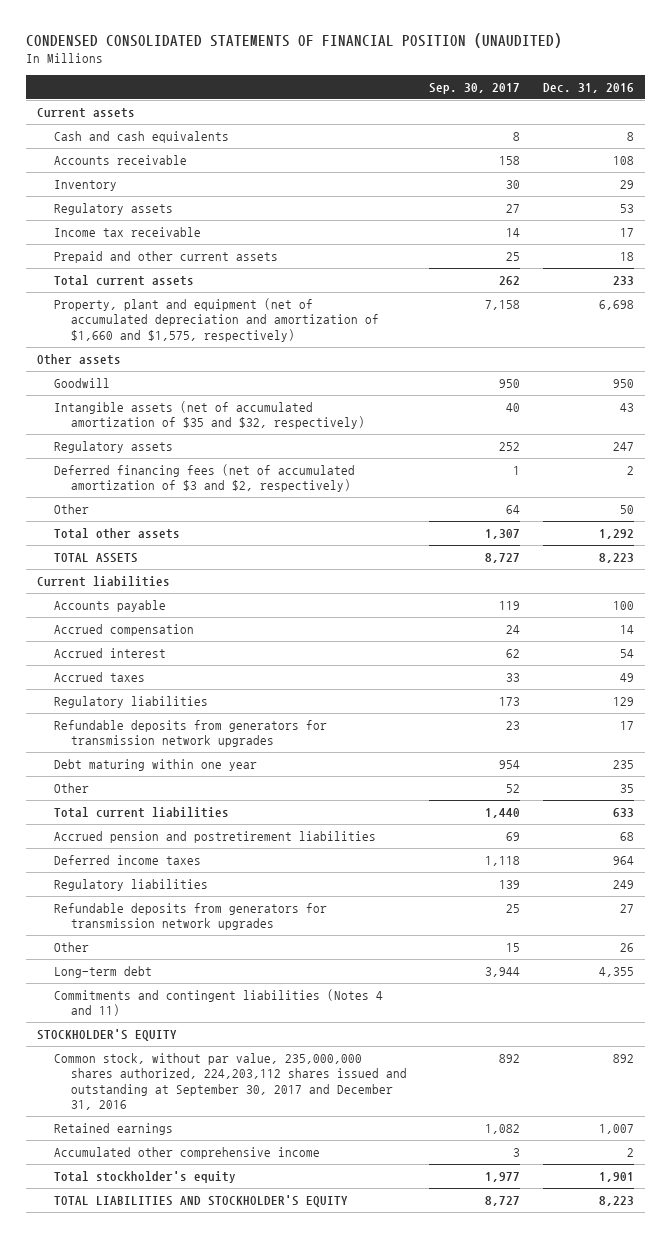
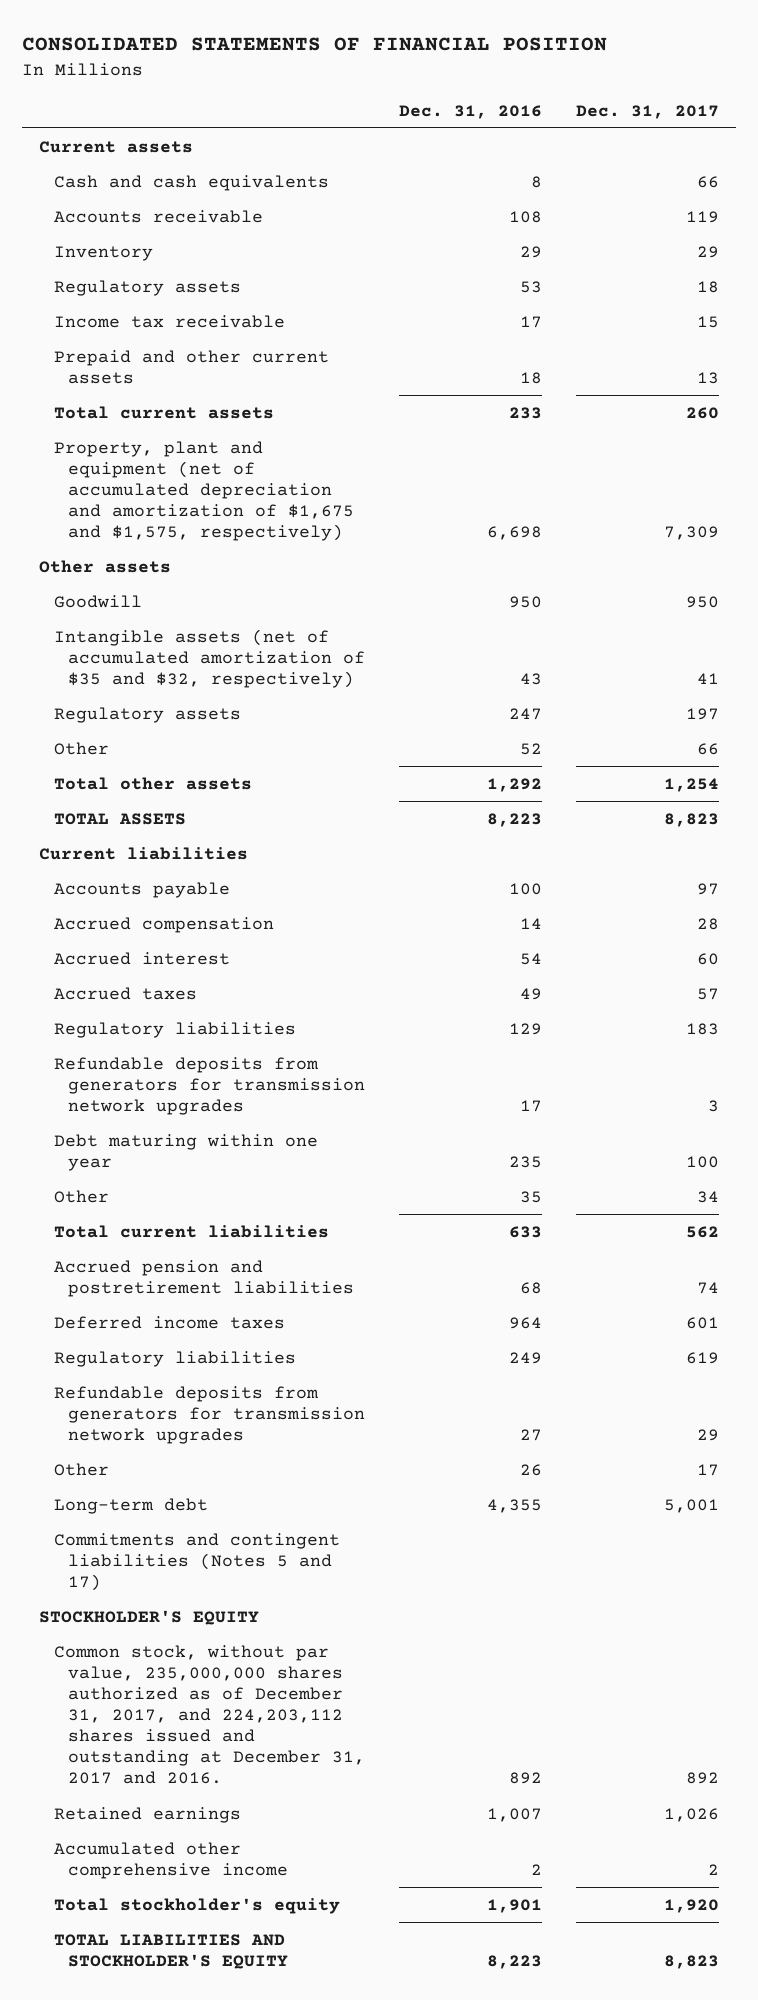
[25,33,562,49] CONDENSED CONSOLIDATED STATEMENTS OF FINANCIAL POSITION (UNAUDITED) -> [21,37,607,52] CONSOLIDATED STATEMENTS OF FINANCIAL POSITION
[429,83,521,95] Sep. 30, 2017 -> none
none -> [576,104,720,119] Dec. 31, 2017
[53,298,379,342] Property, plant and equipment (net of accumulated depreciation and amortization of $1,660 and $1,575, respectively) -> [53,440,355,542] Property, plant and equipment (net of accumulated depreciation and amortization of $1,675 and $1,575, respectively)
[53,464,355,493] Deferred financing fees (net of accumulated amortization of $3 and $2, respectively) -> none
[619,505,634,515] 50 -> [520,742,543,755] 52
[53,989,383,1017] Commitments and contingent liabilities (Notes 4 and 11) -> [53,1532,340,1591] Commitments and contingent liabilities (Notes 5 and 17)
[53,1053,407,1111] Common stock, without par value, 235,000,000 shares authorized, 224,203,112 shares issued and outstanding at September 30, 2017 and December 31, 2016 -> [53,1644,366,1785] Common stock, without par value, 235,000,000 shares authorized as of December 31, 2017, and 224,203,112 shares issued and outstanding at December 31, 2017 and 2016.

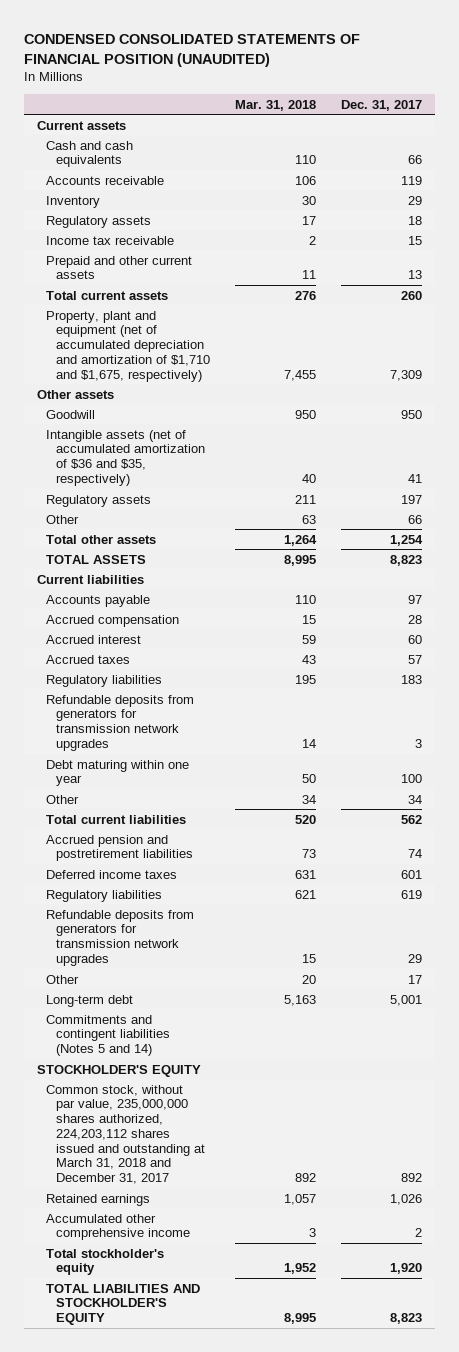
[21,37,607,52] CONSOLIDATED STATEMENTS OF FINANCIAL POSITION -> [24,33,361,67] CONDENSED CONSOLIDATED STATEMENTS OF FINANCIAL POSITION (UNAUDITED)
[399,104,543,119] Dec. 31, 2016 -> none
none -> [234,99,316,111] Mar. 31, 2018
[53,440,355,542] Property, plant and equipment (net of accumulated depreciation and amortization of $1,675 and $1,575, respectively) -> [46,310,210,382] Property, plant and equipment (net of accumulated depreciation and amortization of $1,710 and $1,675, respectively)
[53,628,366,688] Intangible assets (net of accumulated amortization of $35 and $32, respectively) -> [46,429,205,486] Intangible assets (net of accumulated amortization of $36 and $35, respectively)
[53,1532,340,1591] Commitments and contingent liabilities (Notes 5 and 17) -> [46,1014,170,1057] Commitments and contingent liabilities (Notes 5 and 14)
[53,1644,366,1785] Common stock, without par value, 235,000,000 shares authorized as of December 31, 2017, and 224,203,112 shares issued and outstanding at December 31, 2017 and 2016. -> [46,1084,205,1184] Common stock, without par value, 235,000,000 shares authorized, 224,203,112 shares issued and outstanding at March 31, 2018 and December 31, 2017

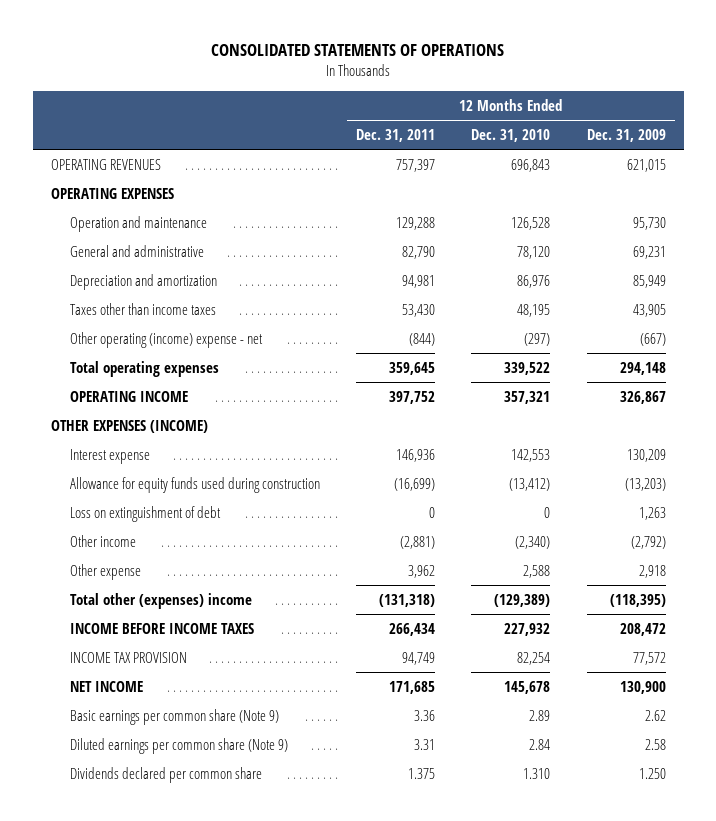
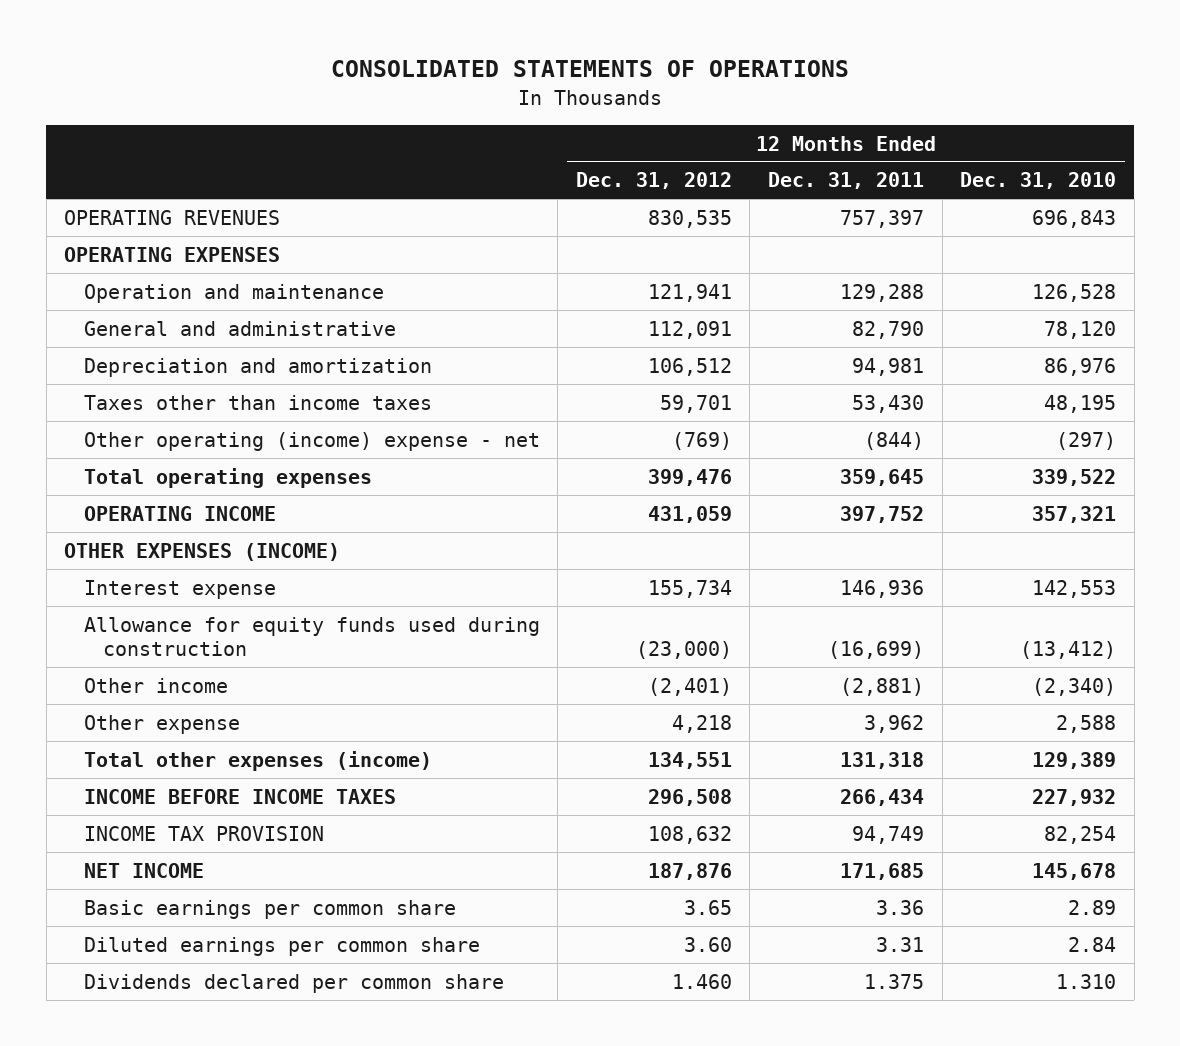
[586,128,666,142] Dec. 31, 2009 -> none
none -> [575,172,732,190] Dec. 31, 2012
[69,505,221,522] Loss on extinguishment of debt -> none
[69,592,252,609] Total other (expenses) income -> [83,750,432,771] Total other expenses (income)
[379,593,436,607] (131,318) -> [840,751,925,769] 131,318
[494,593,551,607] (129,389) -> [1032,751,1117,769] 129,389
[69,708,279,725] Basic earnings per common share (Note 9) -> [83,899,456,919] Basic earnings per common share
[69,737,288,754] Diluted earnings per common share (Note 9) -> [83,936,480,956] Diluted earnings per common share

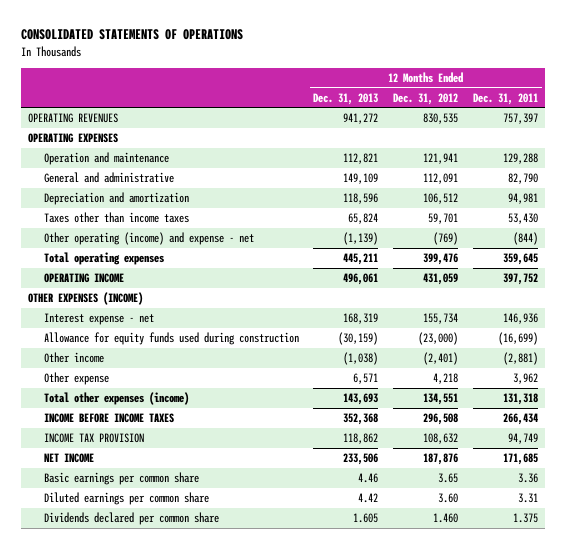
[960,172,1117,190] Dec. 31, 2010 -> none
none -> [313,92,379,105] Dec. 31, 2013
[83,431,540,451] Other operating (income) expense - net -> [43,232,254,246] Other operating (income) and expense - net
[83,579,276,599] Interest expense -> [43,313,154,326] Interest expense - net

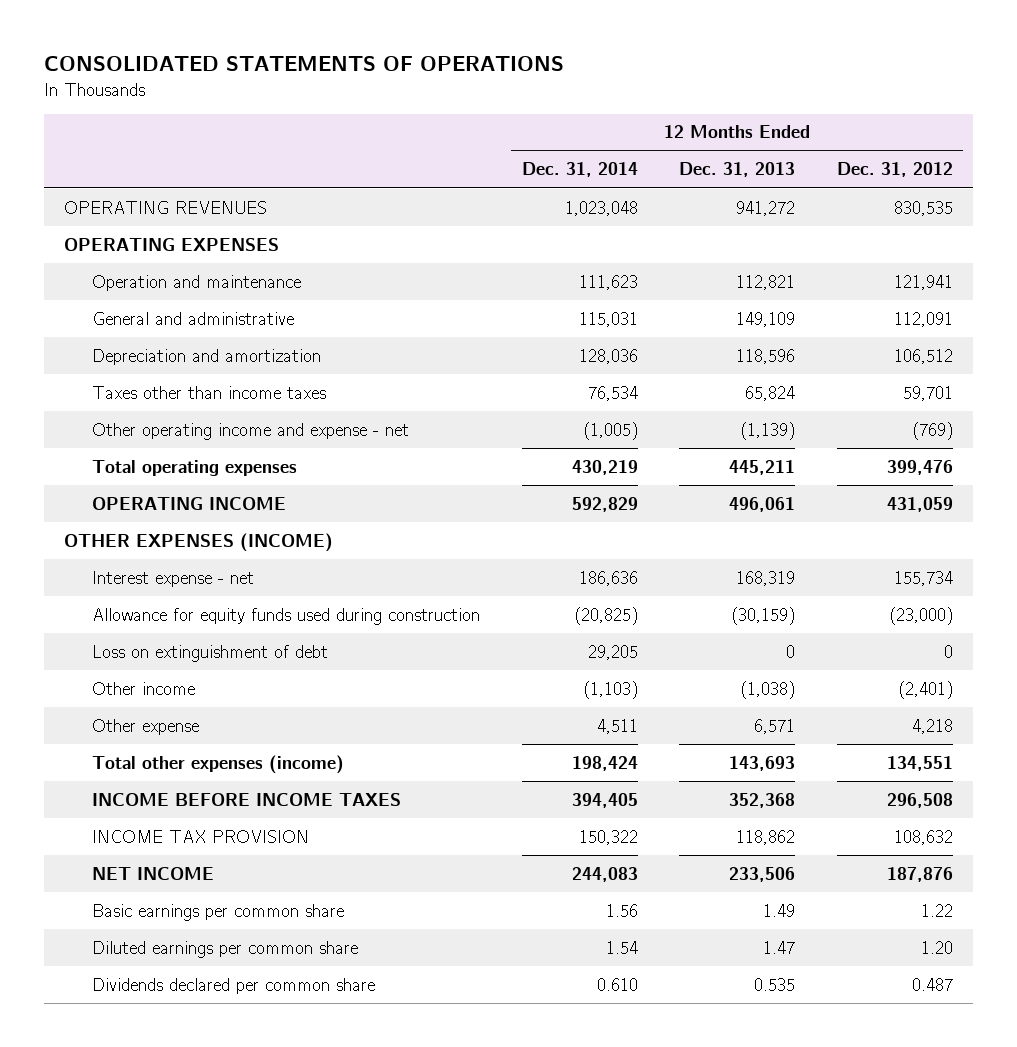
[472,92,538,105] Dec. 31, 2011 -> none
none -> [521,162,638,178] Dec. 31, 2014
[43,232,254,246] Other operating (income) and expense - net -> [92,422,410,440] Other operating income and expense - net
none -> [92,644,329,662] Loss on extinguishment of debt
[358,473,379,484] 4.46 -> [763,903,796,917] 1.49
[438,473,459,484] 3.65 -> [920,903,953,917] 1.22
[358,493,379,504] 4.42 -> [763,940,796,954] 1.47
[438,493,459,504] 3.60 -> [920,940,953,954] 1.20
[353,513,379,524] 1.605 -> [754,977,796,991] 0.535
[433,513,459,524] 1.460 -> [911,977,953,991] 0.487

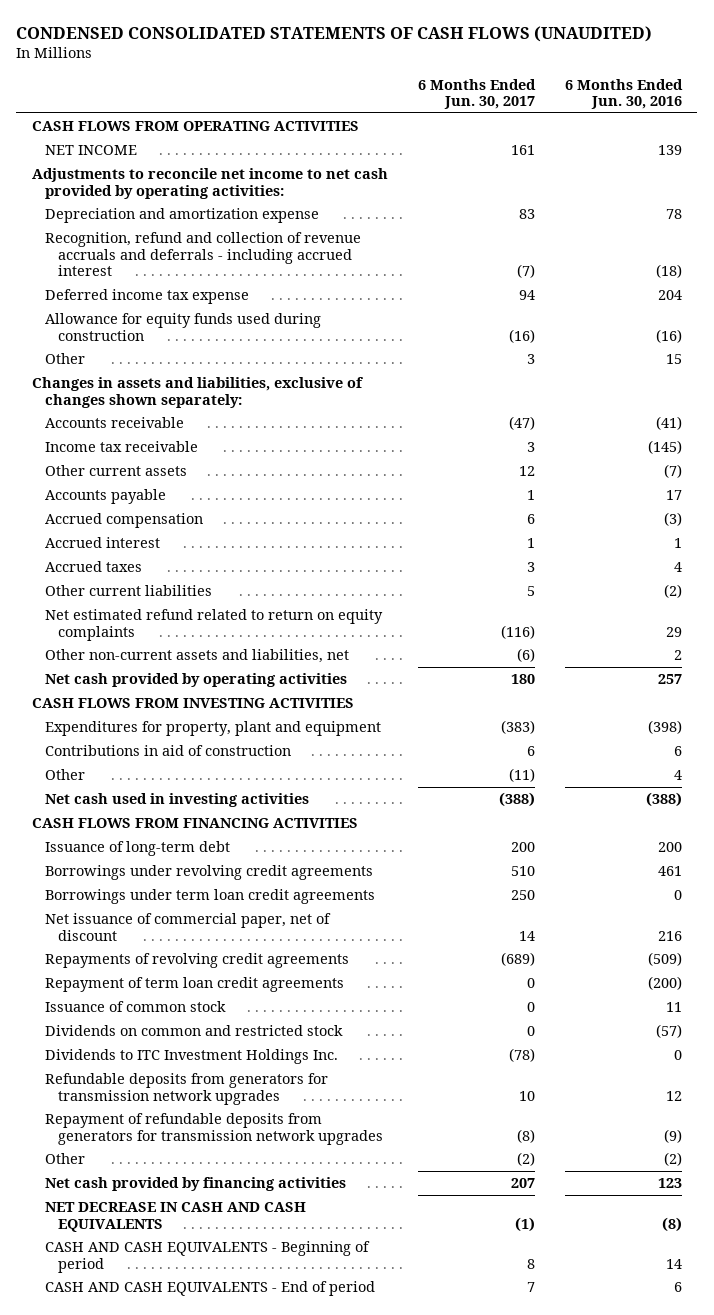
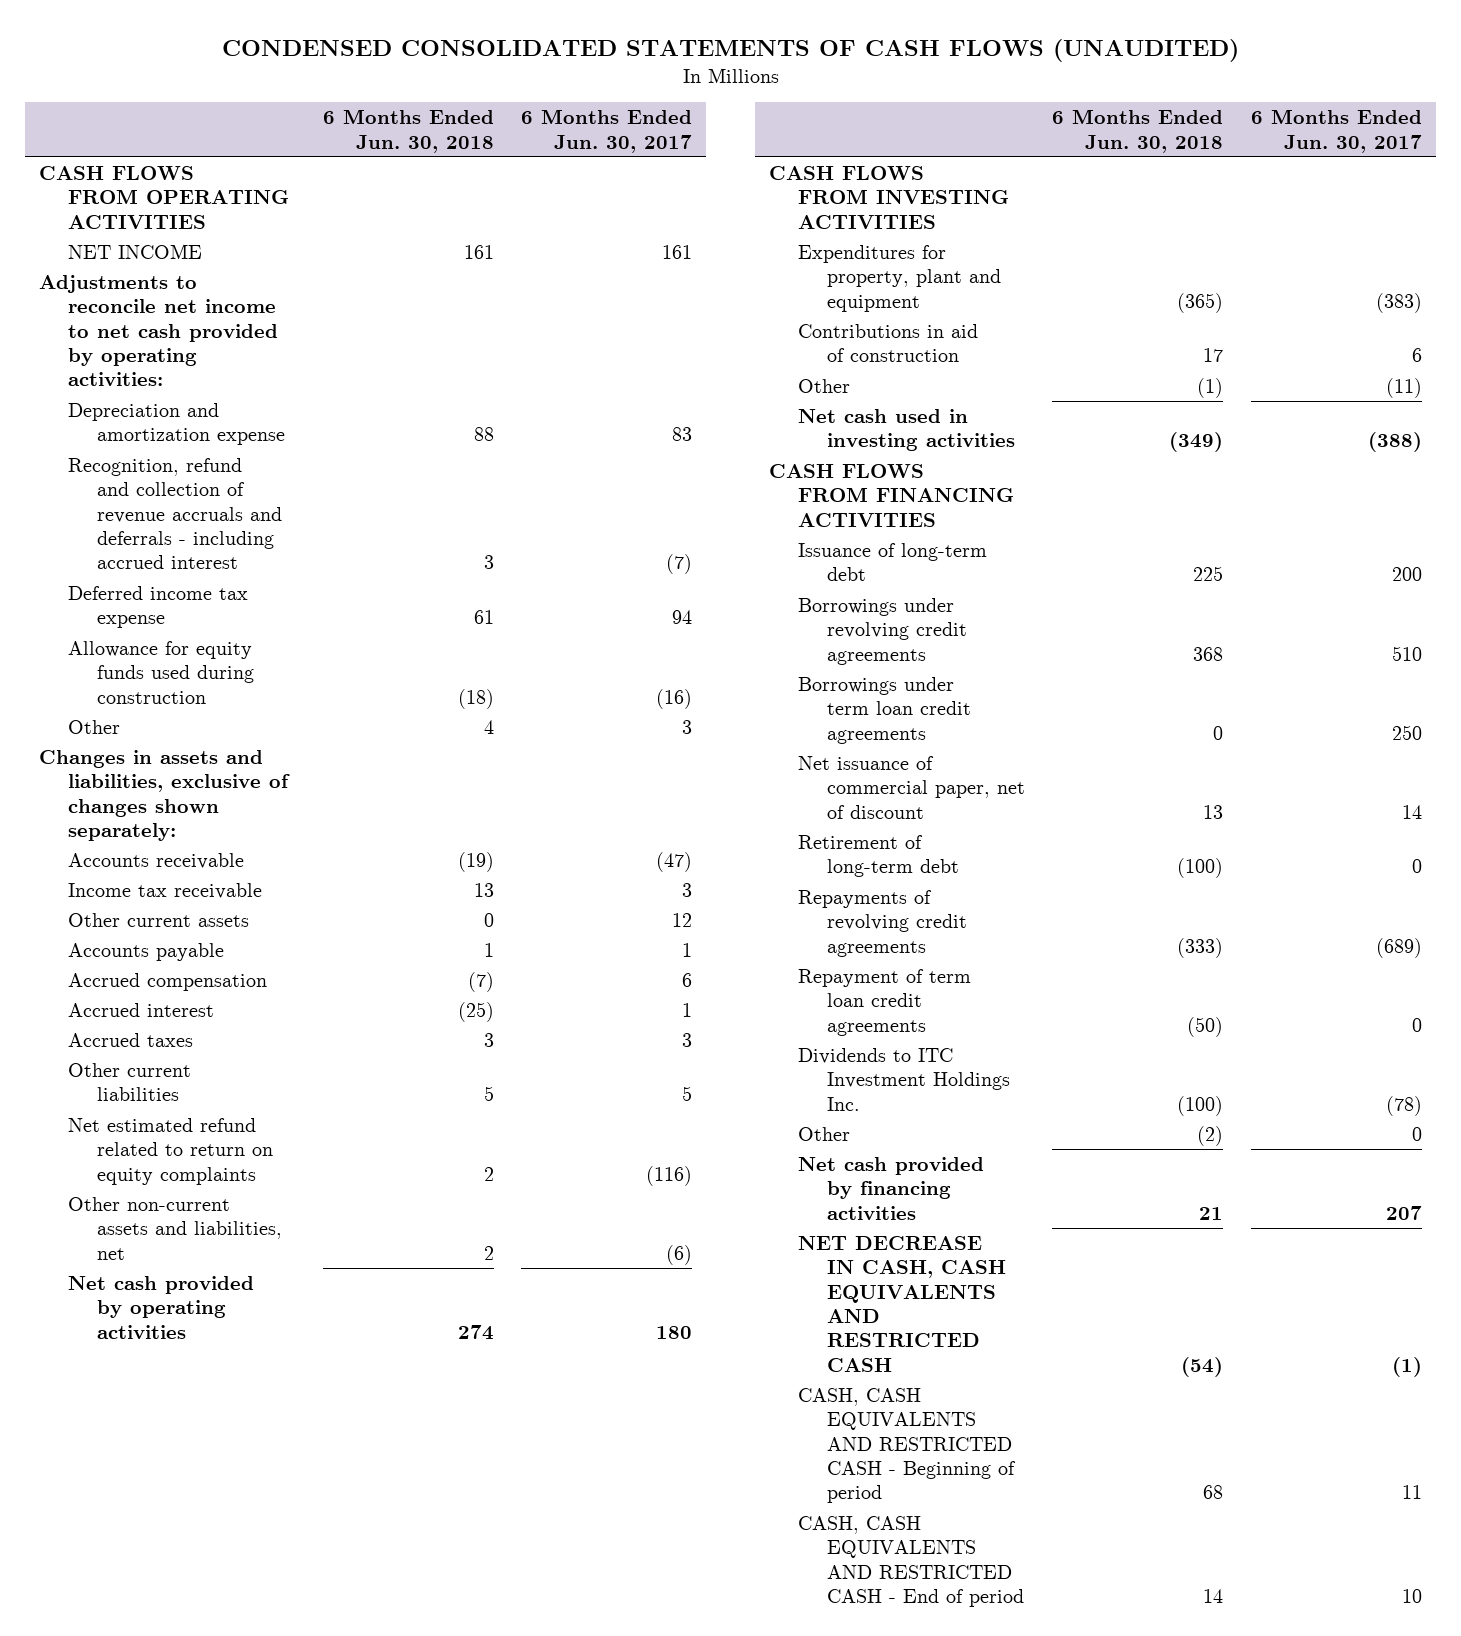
[565,78,684,110] 6 Months Ended Jun. 30, 2016 -> none
none -> [322,109,494,153] 6 Months Ended Jun. 30, 2018
none -> [797,834,959,878] Retirement of long-term debt
[44,1001,226,1013] Issuance of common stock -> none
[44,1025,343,1037] Dividends on common and restricted stock -> none
[44,1073,328,1105] Refundable deposits from generators for transmission network upgrades -> none
[44,1113,383,1145] Repayment of refundable deposits from generators for transmission network upgrades -> none
[516,1152,535,1167] (2) -> [1411,1126,1422,1141] 0
[44,1202,306,1232] NET DECREASE IN CASH AND CASH EQUIVALENTS -> [797,1235,1006,1372] NET DECREASE IN CASH, CASH EQUIVALENTS AND RESTRICTED CASH
[44,1241,370,1273] CASH AND CASH EQUIVALENTS - Beginning of period -> [797,1387,1016,1504] CASH, CASH EQUIVALENTS AND RESTRICTED CASH - Beginning of period
[526,1258,535,1269] 8 -> [1401,1485,1422,1500] 11
[44,1281,375,1297] CASH AND CASH EQUIVALENTS - End of period -> [797,1515,1024,1607] CASH, CASH EQUIVALENTS AND RESTRICTED CASH - End of period
[526,1282,535,1293] 7 -> [1401,1588,1422,1603] 10

